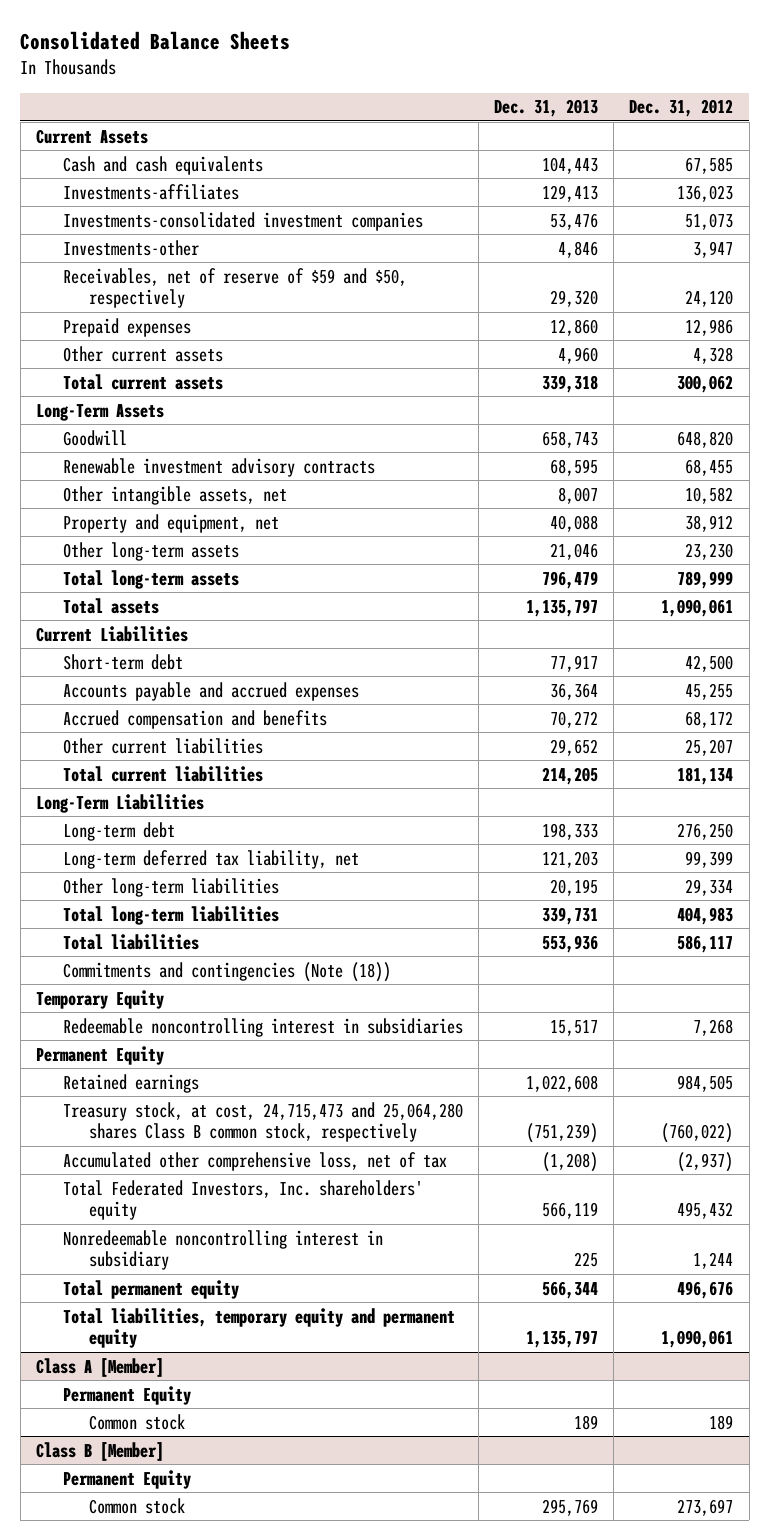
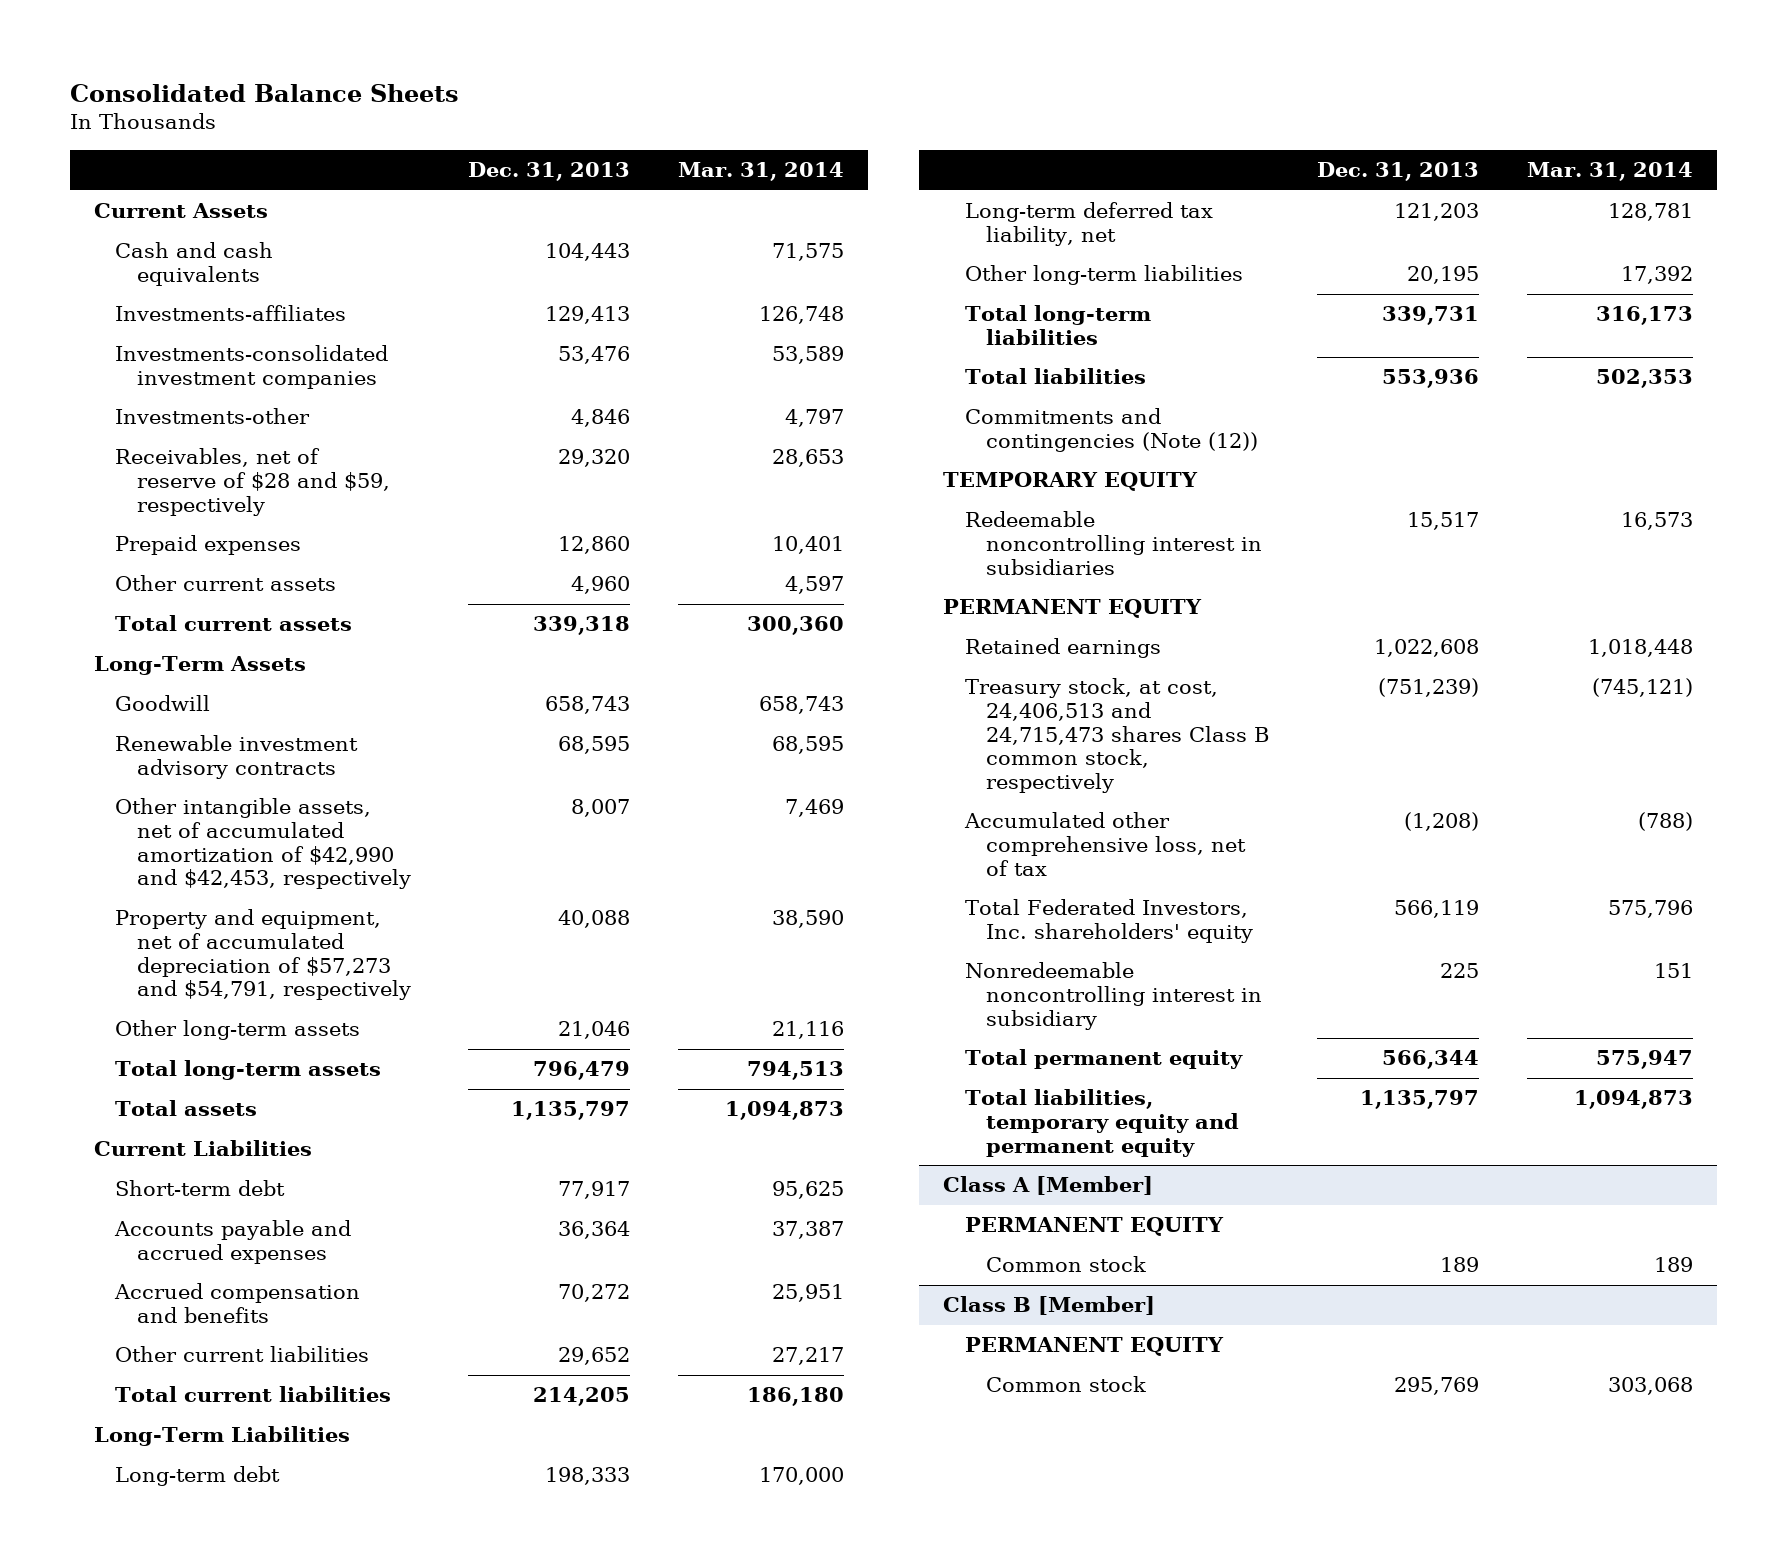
[629,99,734,118] Dec. 31, 2012 -> none
none -> [677,162,844,182] Mar. 31, 2014
[62,267,407,309] Receivables, net of reserve of $59 and $50, respectively -> [115,448,390,516] Receivables, net of reserve of $28 and $59, respectively
[62,485,287,505] Other intangible assets, net -> [115,798,411,890] Other intangible assets, net of accumulated amortization of $42,990 and $42,453, respectively
[62,513,279,533] Property and equipment, net -> [115,909,411,1001] Property and equipment, net of accumulated depreciation of $57,273 and $54,791, respectively
[62,961,391,982] Commitments and contingencies (Note (18)) -> [964,408,1259,453] Commitments and contingencies (Note (12))
[35,989,164,1009] Temporary Equity -> [943,472,1199,492] TEMPORARY EQUITY
[35,1045,164,1065] Permanent Equity -> [943,599,1203,619] PERMANENT EQUITY
[62,1101,463,1143] Treasury stock, at cost, 24,715,473 and 25,064,280 shares Class B common stock, respectively -> [964,678,1270,793] Treasury stock, at cost, 24,406,513 and 24,715,473 shares Class B common stock, respectively
[62,1385,191,1405] Permanent Equity -> [964,1217,1224,1237] PERMANENT EQUITY
[62,1469,191,1489] Permanent Equity -> [964,1337,1224,1357] PERMANENT EQUITY

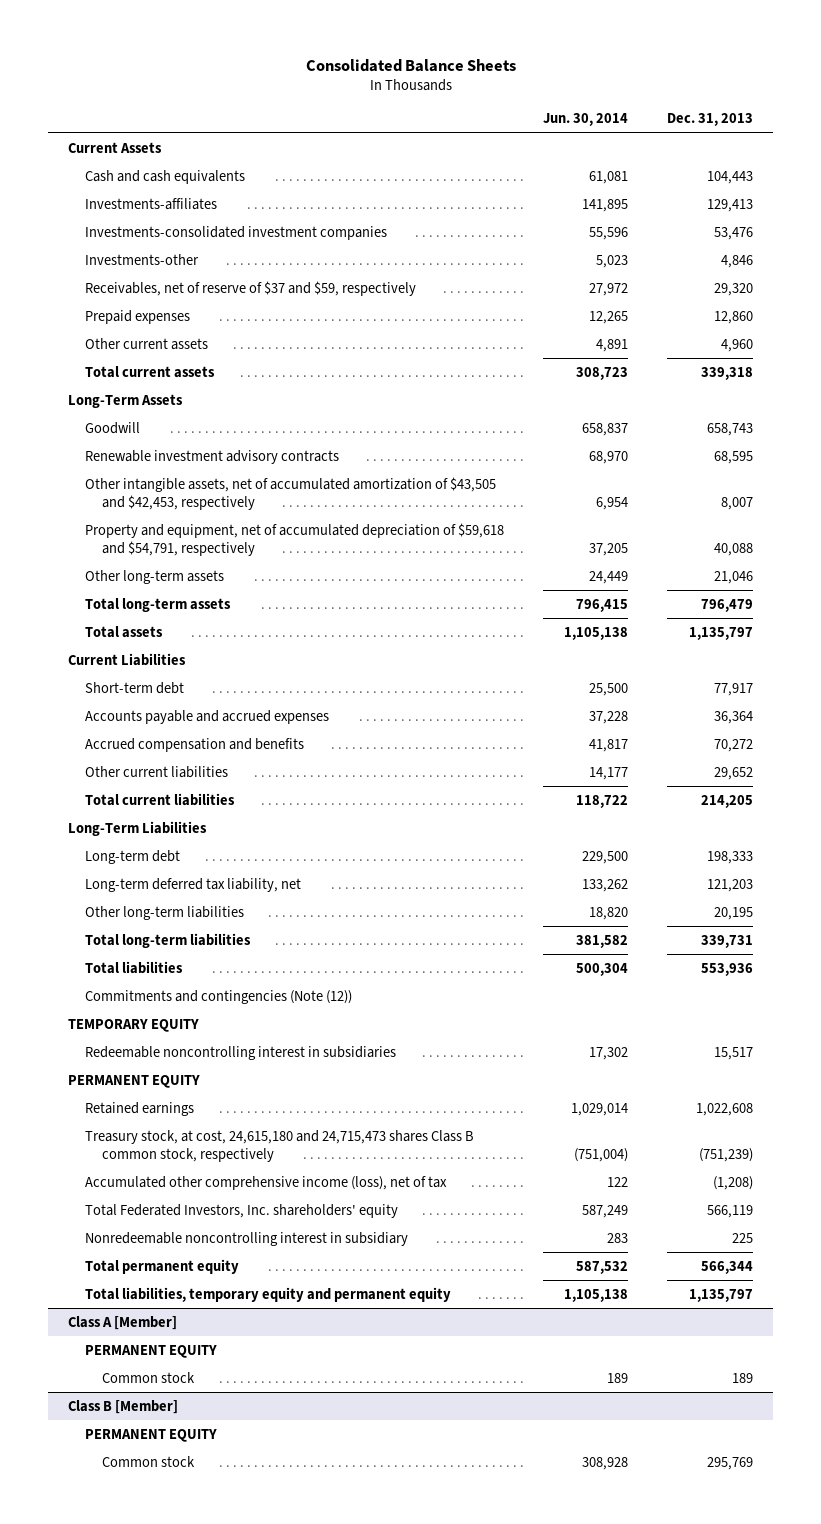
[677,162,844,182] Mar. 31, 2014 -> none
none -> [543,113,629,127] Jun. 30, 2014
[115,448,390,516] Receivables, net of reserve of $28 and $59, respectively -> [85,280,417,296] Receivables, net of reserve of $37 and $59, respectively
[115,798,411,890] Other intangible assets, net of accumulated amortization of $42,990 and $42,453, respectively -> [85,476,497,510] Other intangible assets, net of accumulated amortization of $43,505 and $42,453, respectively
[115,909,411,1001] Property and equipment, net of accumulated depreciation of $57,273 and $54,791, respectively -> [85,522,505,556] Property and equipment, net of accumulated depreciation of $59,618 and $54,791, respectively
[964,678,1270,793] Treasury stock, at cost, 24,406,513 and 24,715,473 shares Class B common stock, respectively -> [85,1129,475,1162] Treasury stock, at cost, 24,615,180 and 24,715,473 shares Class B common stock, respectively
[963,812,1247,876] Accumulated other comprehensive loss, net of tax -> [85,1175,448,1190] Accumulated other comprehensive income (loss), net of tax

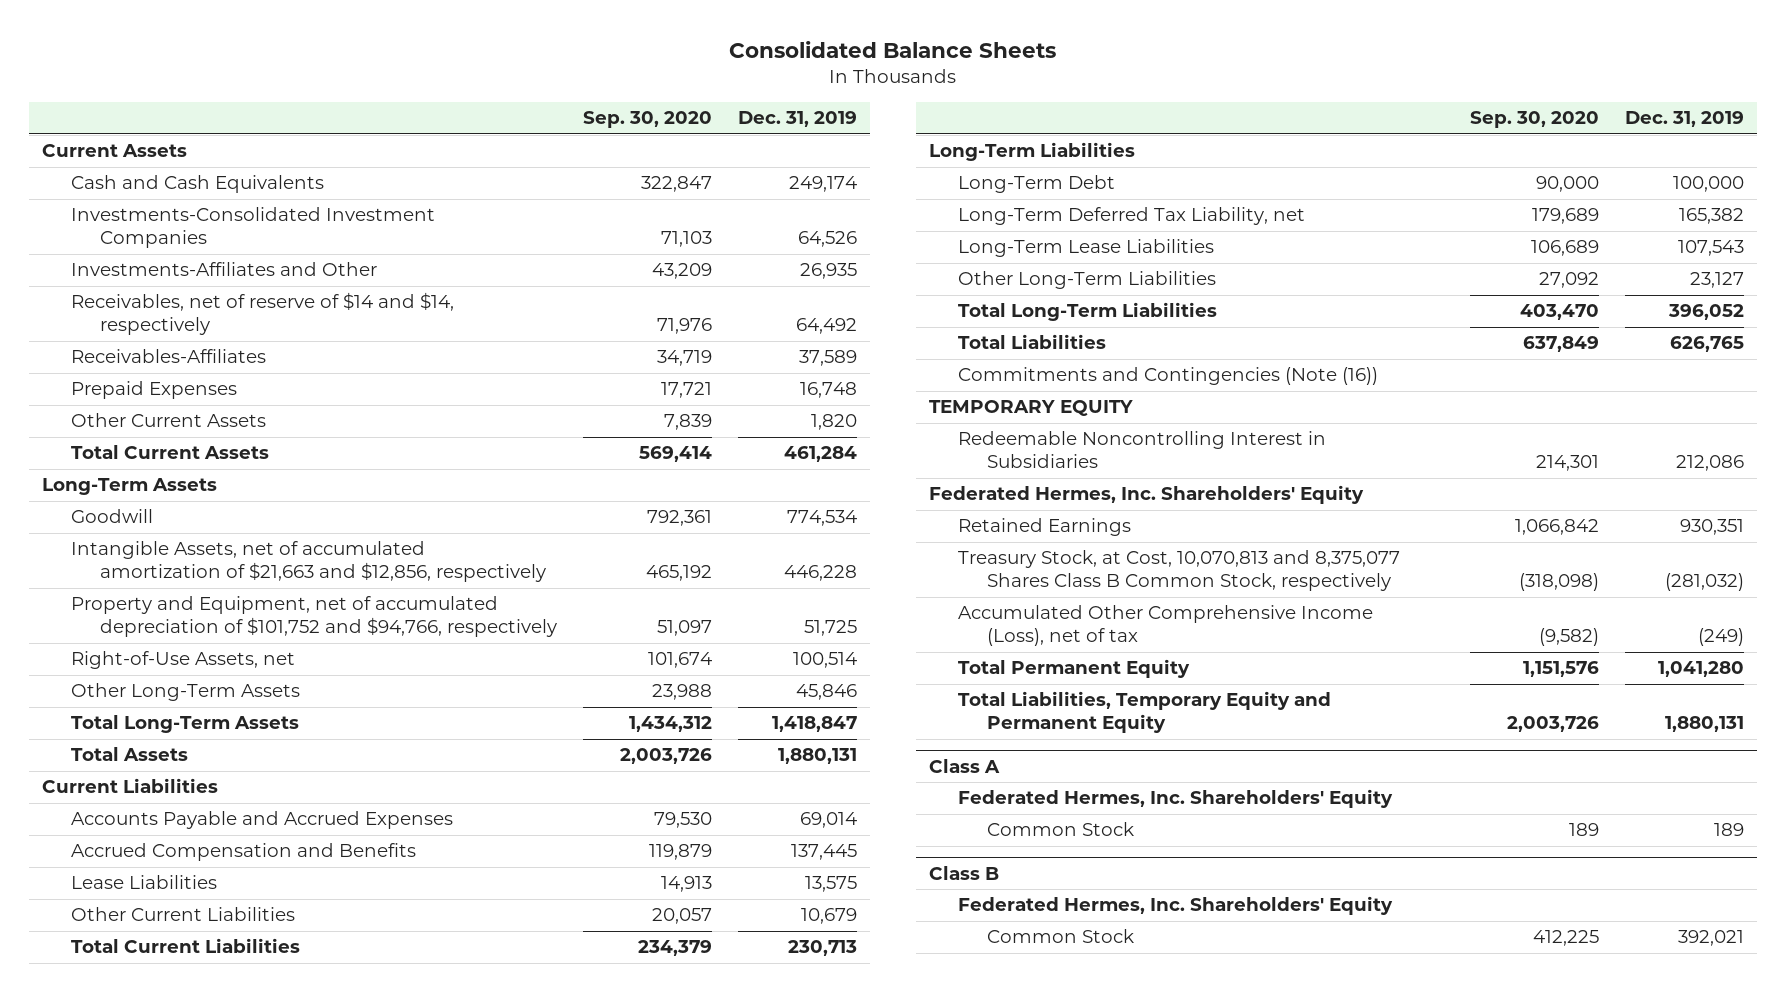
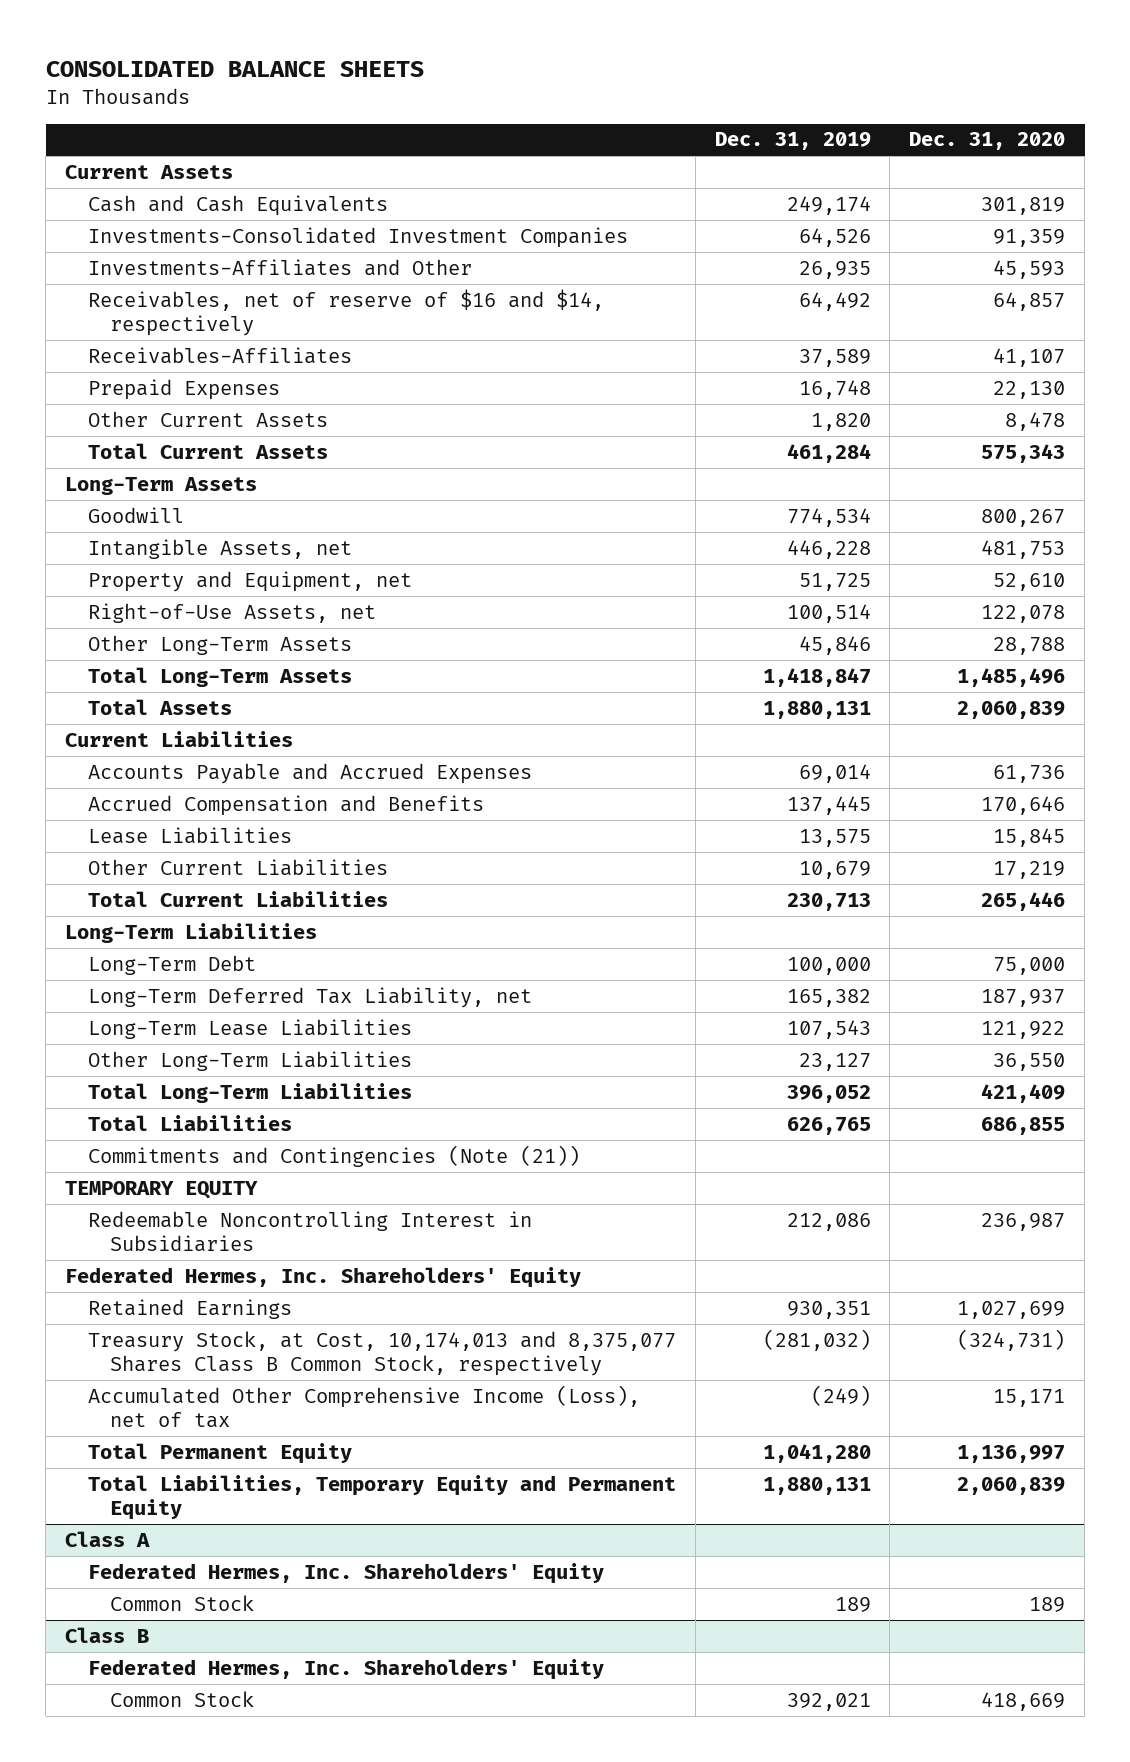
[729,41,1057,59] Consolidated Balance Sheets -> [45,60,424,77] CONSOLIDATED BALANCE SHEETS
[583,111,713,129] Sep. 30, 2020 -> none
none -> [909,132,1066,151] Dec. 31, 2020
[71,292,455,336] Receivables, net of reserve of $14 and $14, respectively -> [87,288,604,337] Receivables, net of reserve of $16 and $14, respectively
[71,541,547,583] Intangible Assets, net of accumulated amortization of $21,663 and $12,856, respectively -> [87,538,352,559] Intangible Assets, net
[71,596,558,638] Property and Equipment, net of accumulated depreciation of $101,752 and $94,766, respectively -> [87,570,412,592] Property and Equipment, net
[958,367,1379,386] Commitments and Contingencies (Note (16)) -> [87,1144,580,1167] Commitments and Contingencies (Note (21))
[958,550,1401,592] Treasury Stock, at Cost, 10,070,813 and 8,375,077 Shares Class B Common Stock, respectively -> [87,1330,676,1377] Treasury Stock, at Cost, 10,174,013 and 8,375,077 Shares Class B Common Stock, respectively

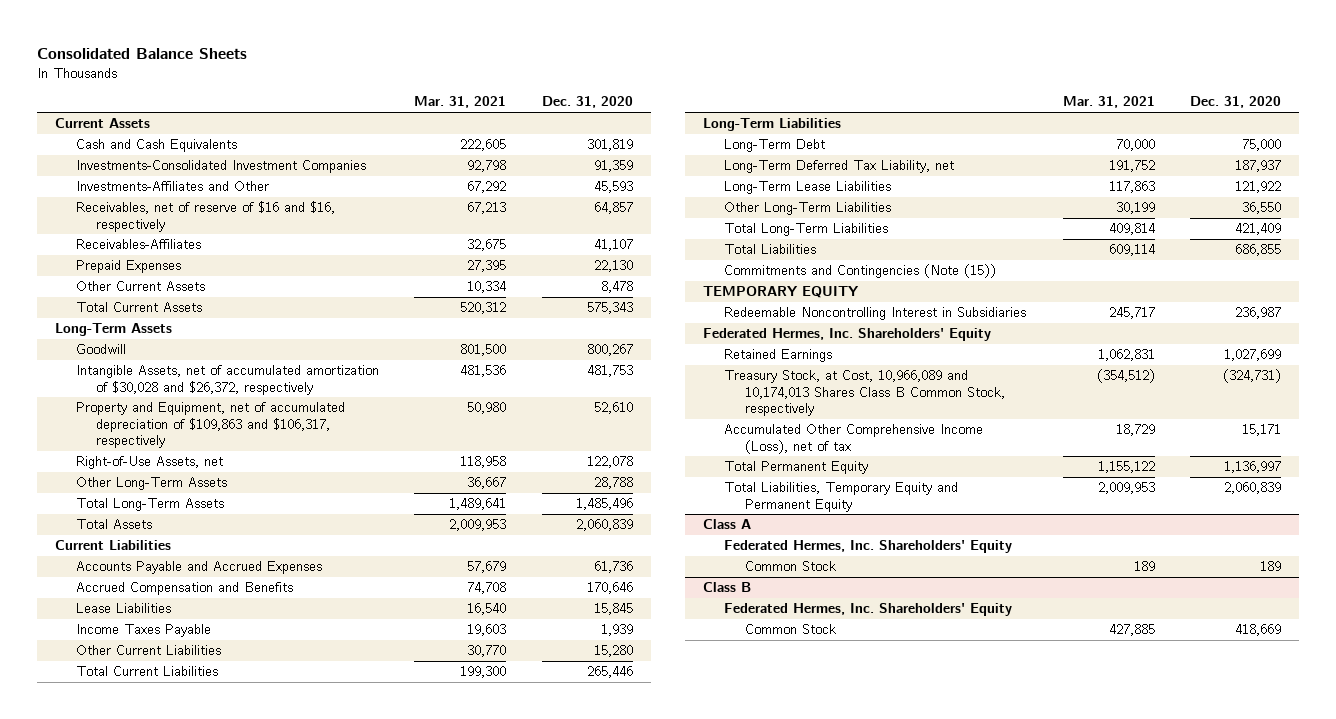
[45,60,424,77] CONSOLIDATED BALANCE SHEETS -> [37,47,248,59] Consolidated Balance Sheets
[714,132,871,151] Dec. 31, 2019 -> none
none -> [414,96,507,109] Mar. 31, 2021
[87,288,604,337] Receivables, net of reserve of $16 and $14, respectively -> [75,201,335,232] Receivables, net of reserve of $16 and $16, respectively
[87,538,352,559] Intangible Assets, net -> [75,365,379,395] Intangible Assets, net of accumulated amortization of $30,028 and $26,372, respectively
[87,570,412,592] Property and Equipment, net -> [75,402,345,449] Property and Equipment, net of accumulated depreciation of $109,863 and $106,317, respectively
none -> [75,624,211,638] Income Taxes Payable
[993,860,1066,879] 17,219 -> [594,645,634,658] 15,280
[87,1144,580,1167] Commitments and Contingencies (Note (21)) -> [723,264,996,279] Commitments and Contingencies (Note (15))
[87,1330,676,1377] Treasury Stock, at Cost, 10,174,013 and 8,375,077 Shares Class B Common Stock, respectively -> [723,370,1005,417] Treasury Stock, at Cost, 10,966,089 and 10,174,013 Shares Class B Common Stock, respectively

